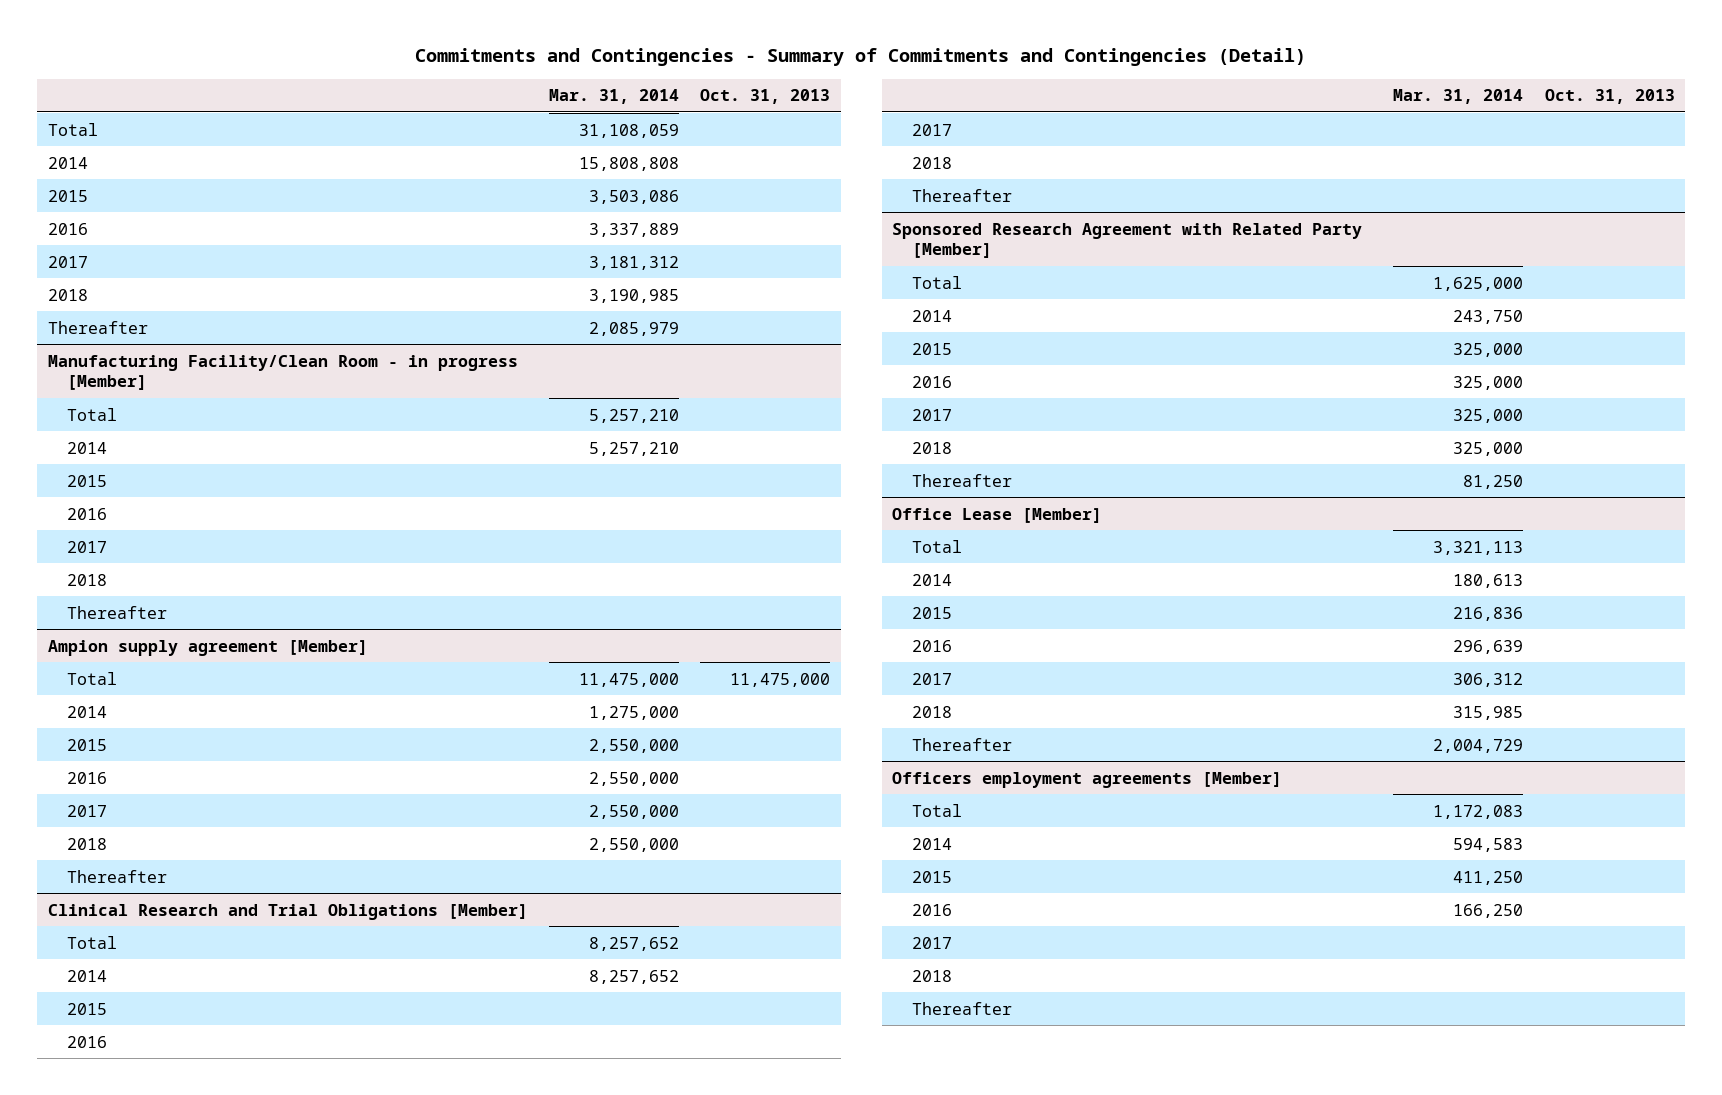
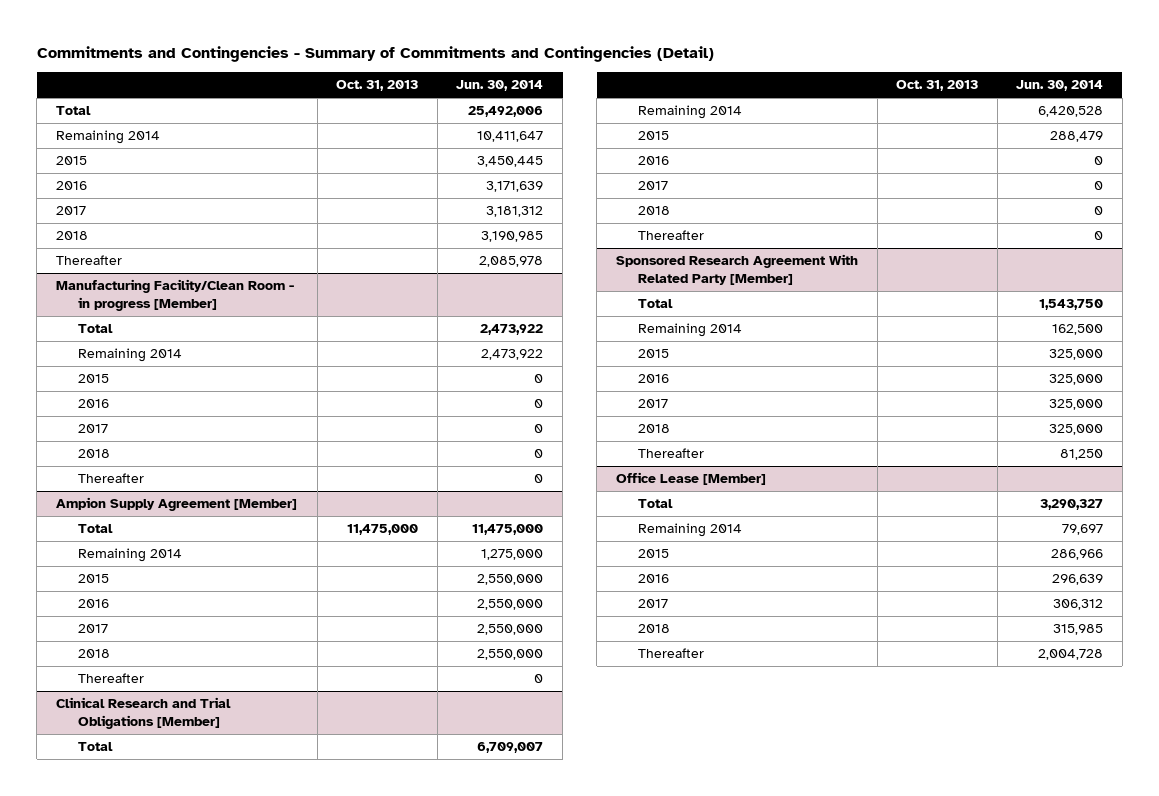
[548,89,679,105] Mar. 31, 2014 -> none
none -> [456,80,544,92] Jun. 30, 2014
[47,156,88,169] 2014 -> [56,130,161,145] Remaining 2014
[67,441,108,454] 2014 -> [77,348,182,363] Remaining 2014
[47,639,368,656] Ampion supply agreement [Member] -> [56,497,298,512] Ampion Supply Agreement [Member]
[67,705,108,718] 2014 -> [77,548,182,563] Remaining 2014
[67,969,108,982] 2014 -> [637,105,742,120] Remaining 2014
[892,222,1363,259] Sponsored Research Agreement with Related Party [Member] -> [615,254,858,286] Sponsored Research Agreement With Related Party [Member]
[911,309,952,322] 2014 -> [637,323,742,338] Remaining 2014
[911,573,952,586] 2014 -> [637,523,742,538] Remaining 2014
[892,771,1283,788] Officers employment agreements [Member] -> none
[911,803,962,817] Total -> none
[911,837,952,850] 2014 -> none
[911,870,952,883] 2015 -> none
[911,903,952,916] 2016 -> none
[911,936,952,949] 2017 -> none
[911,969,952,982] 2018 -> none
[911,1001,1012,1015] Thereafter -> none

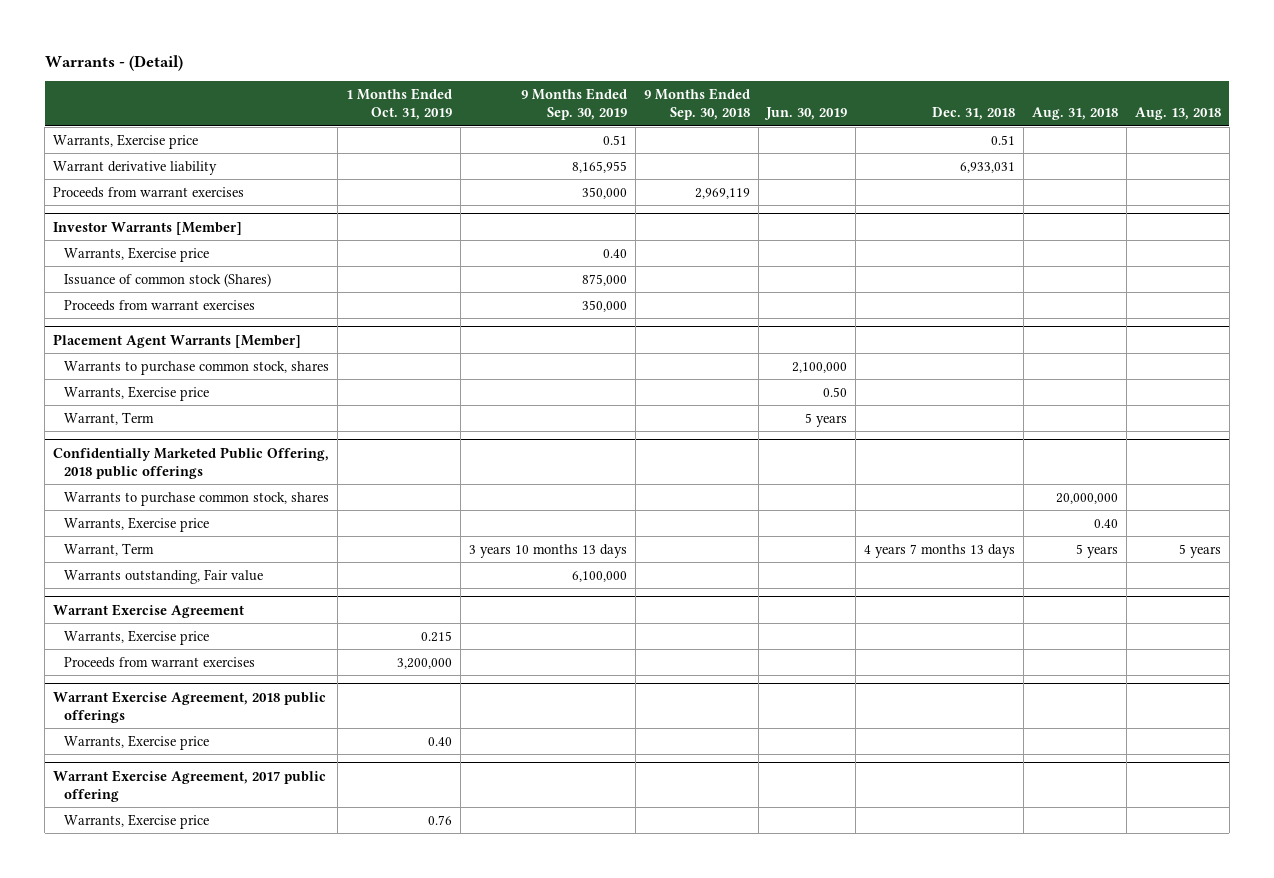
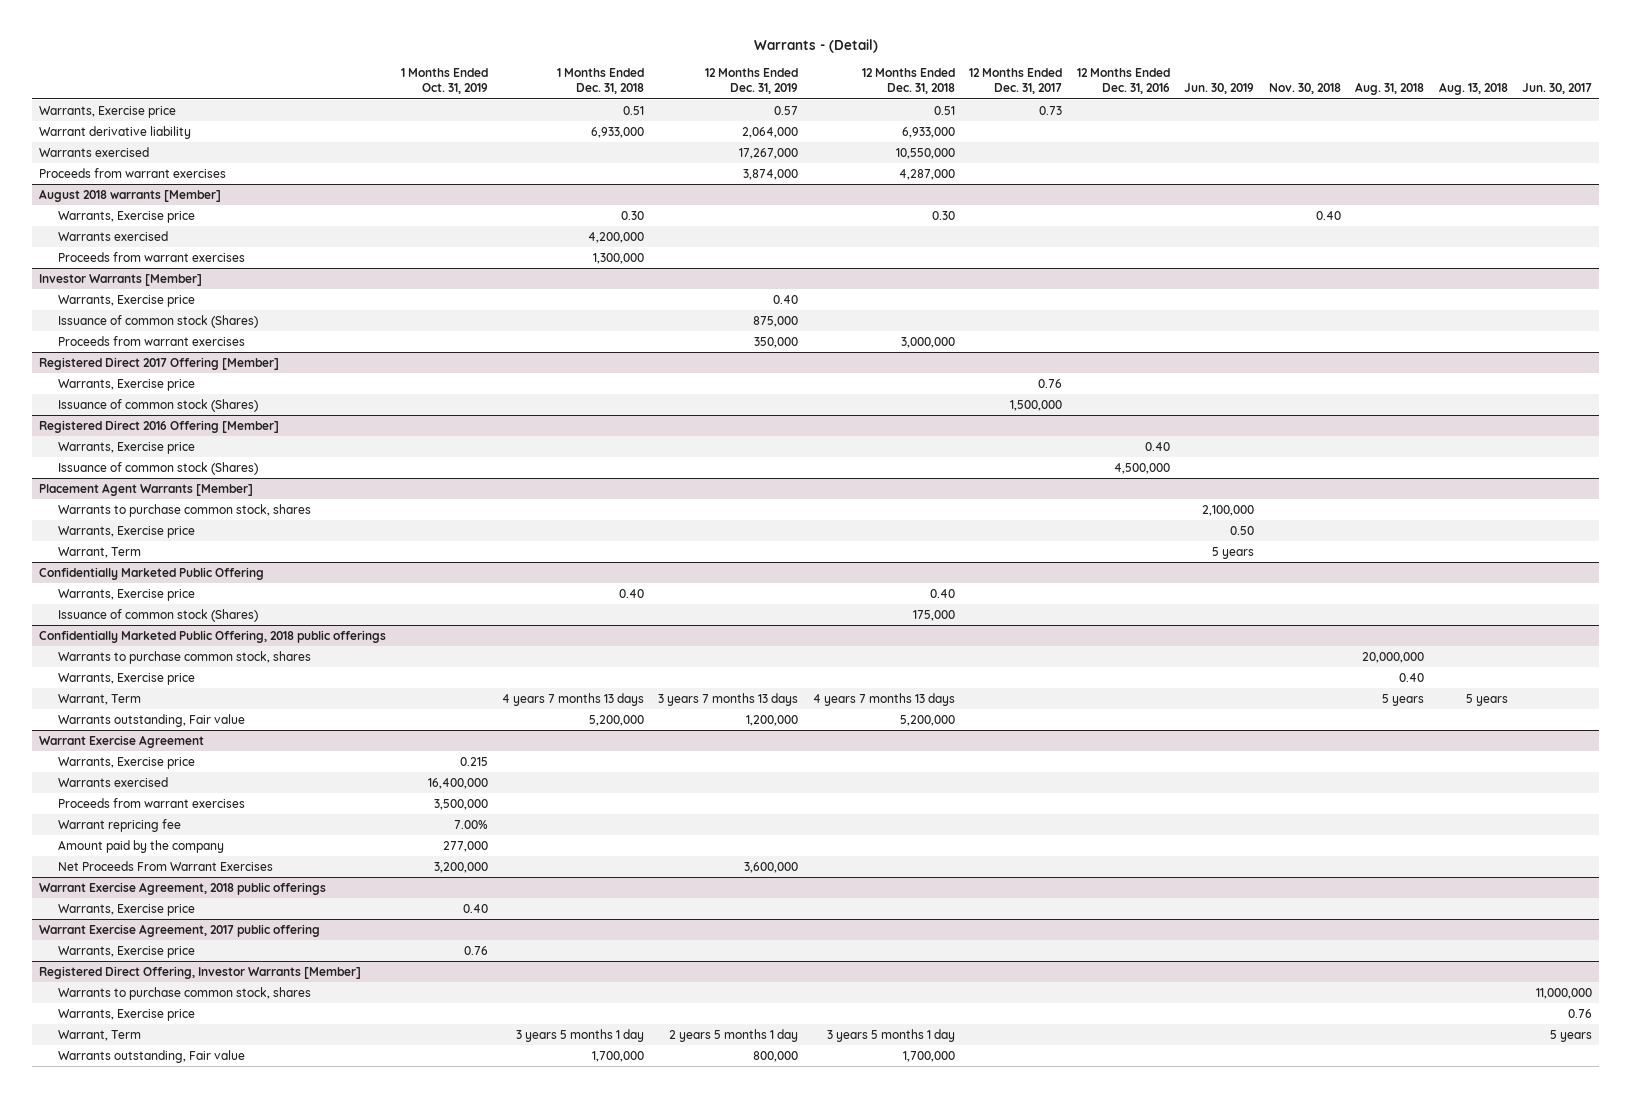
[520,88,627,121] 9 Months Ended Sep. 30, 2019 -> none
[643,88,750,121] 9 Months Ended Sep. 30, 2018 -> none
[932,107,1016,121] Dec. 31, 2018 -> none
none -> [556,67,644,95] 1 Months Ended Dec. 31, 2018
none -> [705,67,799,95] 12 Months Ended Dec. 31, 2019
none -> [861,67,955,95] 12 Months Ended Dec. 31, 2018
none -> [969,67,1063,95] 12 Months Ended Dec. 31, 2017
none -> [1076,67,1170,95] 12 Months Ended Dec. 31, 2016
none -> [1268,83,1341,95] Nov. 30, 2018
none -> [1521,83,1592,95] Jun. 30, 2017
none -> [39,146,150,157] Warrants exercised
none -> [39,188,222,202] August 2018 warrants [Member]
none -> [57,210,195,223] Warrants, Exercise price
none -> [57,230,168,241] Warrants exercised
none -> [57,251,245,262] Proceeds from warrant exercises
none -> [39,356,280,370] Registered Direct 2017 Offering [Member]
none -> [57,378,195,391] Warrants, Exercise price
none -> [57,398,258,412] Issuance of common stock (Shares)
none -> [39,419,280,433] Registered Direct 2016 Offering [Member]
none -> [57,441,195,454] Warrants, Exercise price
none -> [57,461,258,475] Issuance of common stock (Shares)
none -> [39,566,265,580] Confidentially Marketed Public Offering
none -> [57,588,195,601] Warrants, Exercise price
none -> [57,608,258,622] Issuance of common stock (Shares)
none -> [57,776,168,787] Warrants exercised
[397,657,453,669] 3,200,000 -> [433,798,488,810] 3,500,000
none -> [57,818,181,832] Warrant repricing fee
none -> [57,839,224,853] Amount paid by the company
none -> [57,860,273,871] Net Proceeds From Warrant Exercises
none -> [39,965,362,979] Registered Direct Offering, Investor Warrants [Member]
none -> [57,986,311,1000] Warrants to purchase common stock, shares
none -> [57,1008,195,1021] Warrants, Exercise price
none -> [57,1029,141,1041] Warrant, Term
none -> [57,1049,245,1063] Warrants outstanding, Fair value

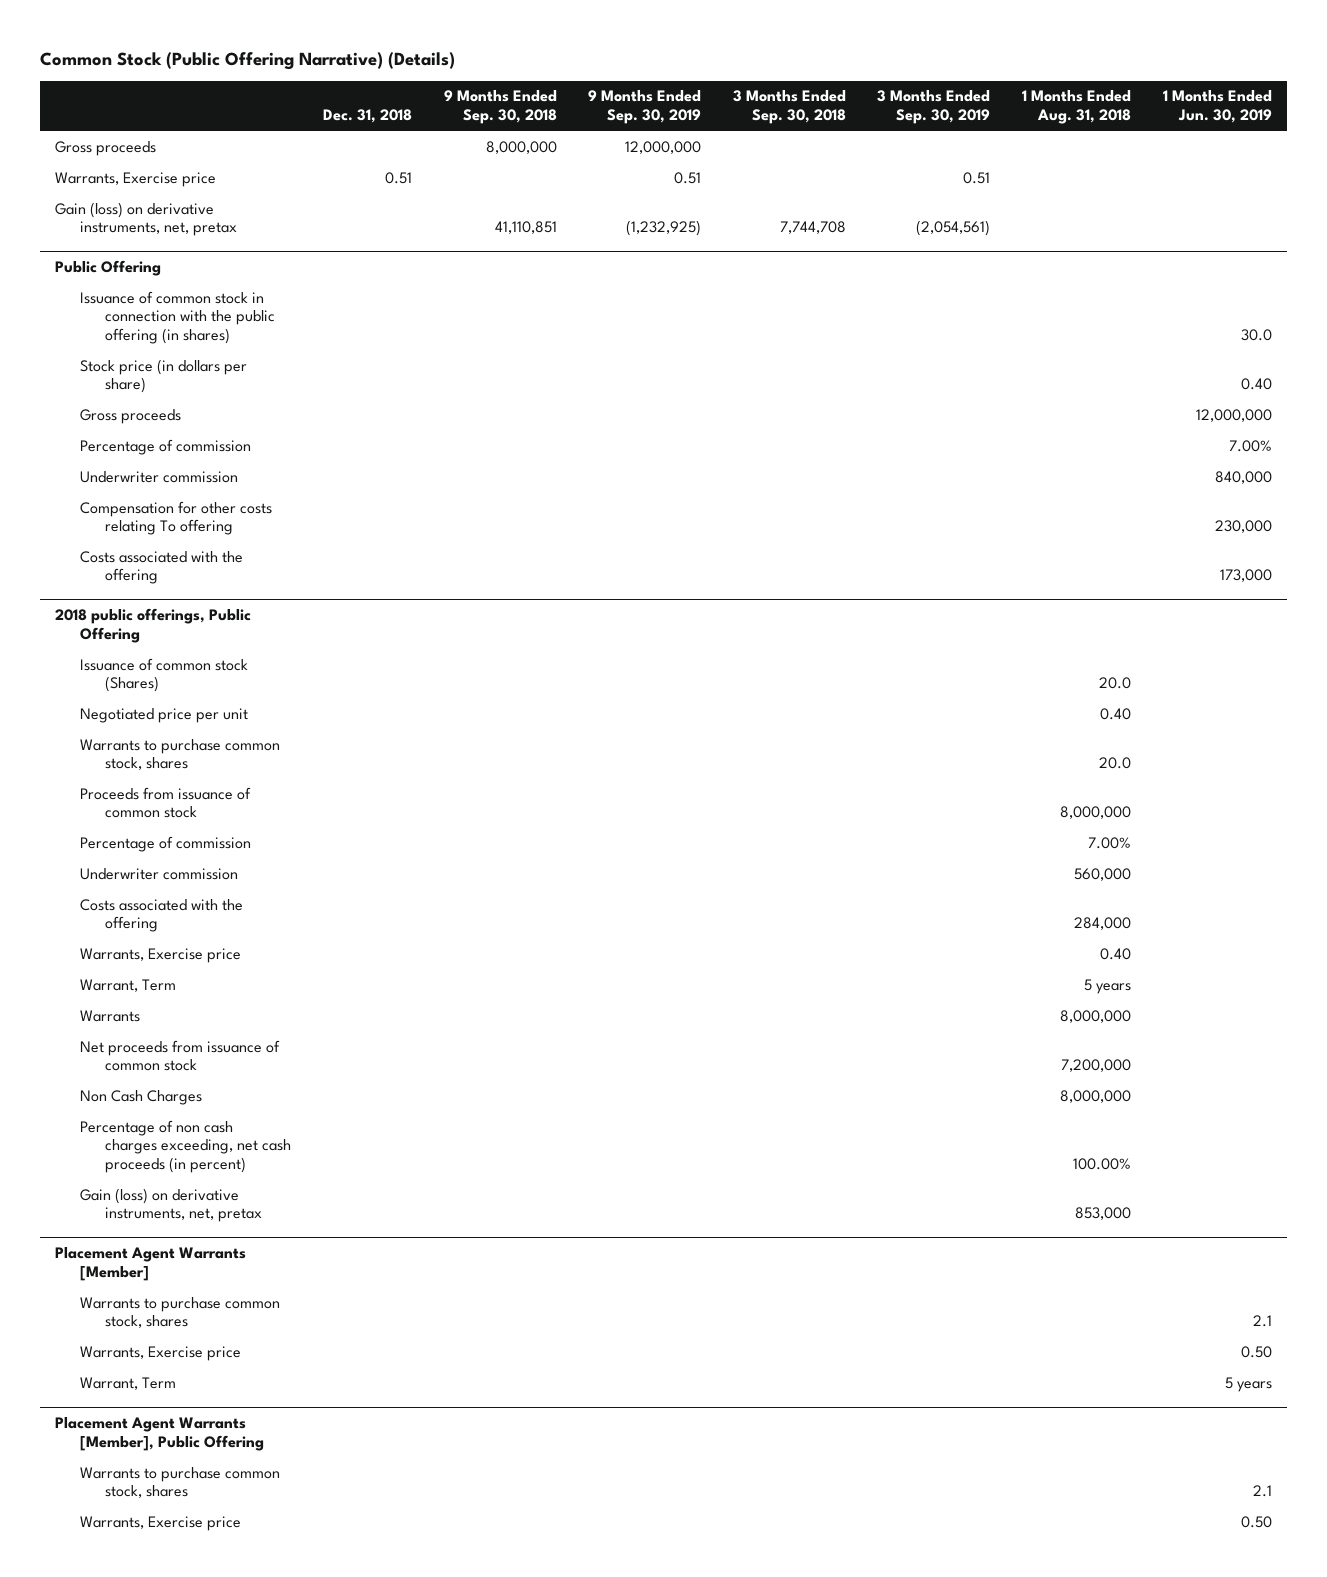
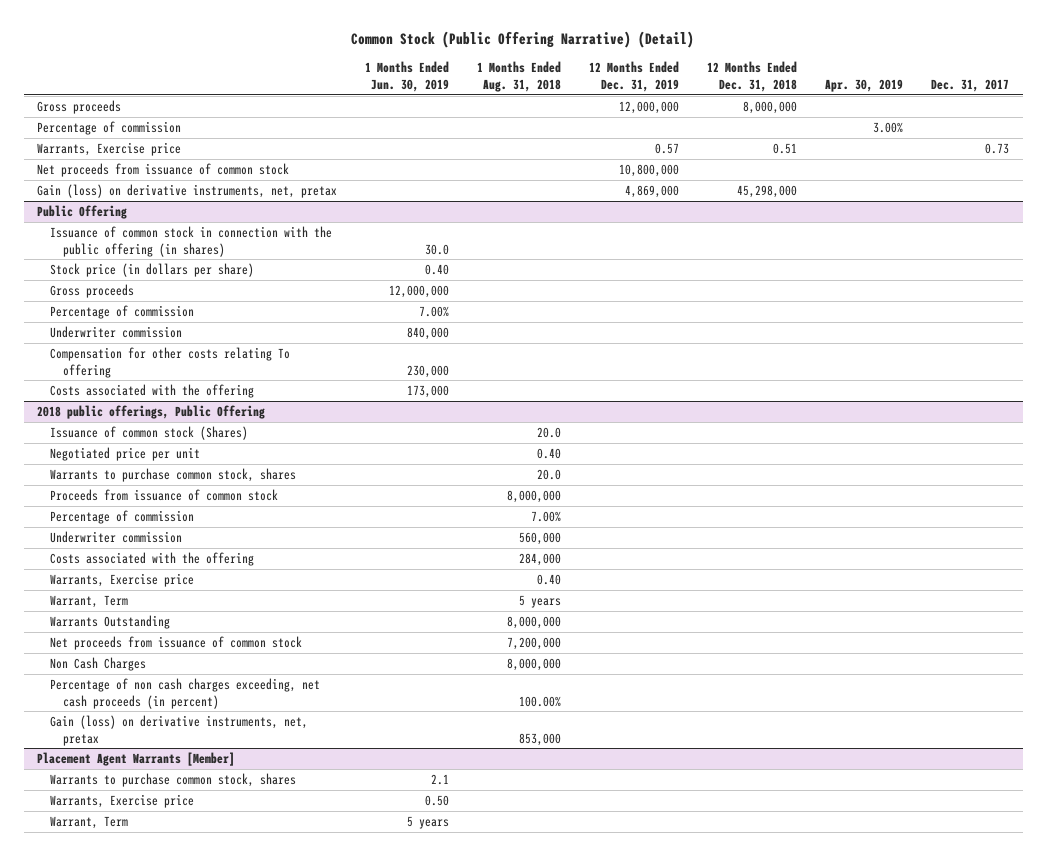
[39,51,455,70] Common Stock (Public Offering Narrative) (Details) -> [351,30,695,48] Common Stock (Public Offering Narrative) (Detail)
[323,109,413,124] Dec. 31, 2018 -> none
[443,90,557,125] 9 Months Ended Sep. 30, 2018 -> none
[588,90,702,125] 9 Months Ended Sep. 30, 2019 -> none
[732,90,846,125] 3 Months Ended Sep. 30, 2018 -> none
[877,90,991,125] 3 Months Ended Sep. 30, 2019 -> none
none -> [589,61,680,92] 12 Months Ended Dec. 31, 2019
none -> [706,61,797,92] 12 Months Ended Dec. 31, 2018
none -> [824,78,903,92] Apr. 30, 2019
none -> [930,78,1009,92] Dec. 31, 2017
none -> [37,121,182,136] Percentage of commission
none -> [37,163,290,178] Net proceeds from issuance of common stock
[80,1009,141,1022] Warrants -> [50,615,171,630] Warrants Outstanding
[55,1416,265,1451] Placement Agent Warrants [Member], Public Offering -> none
[80,1466,281,1499] Warrants to purchase common stock, shares -> none
[80,1515,242,1531] Warrants, Exercise price -> none

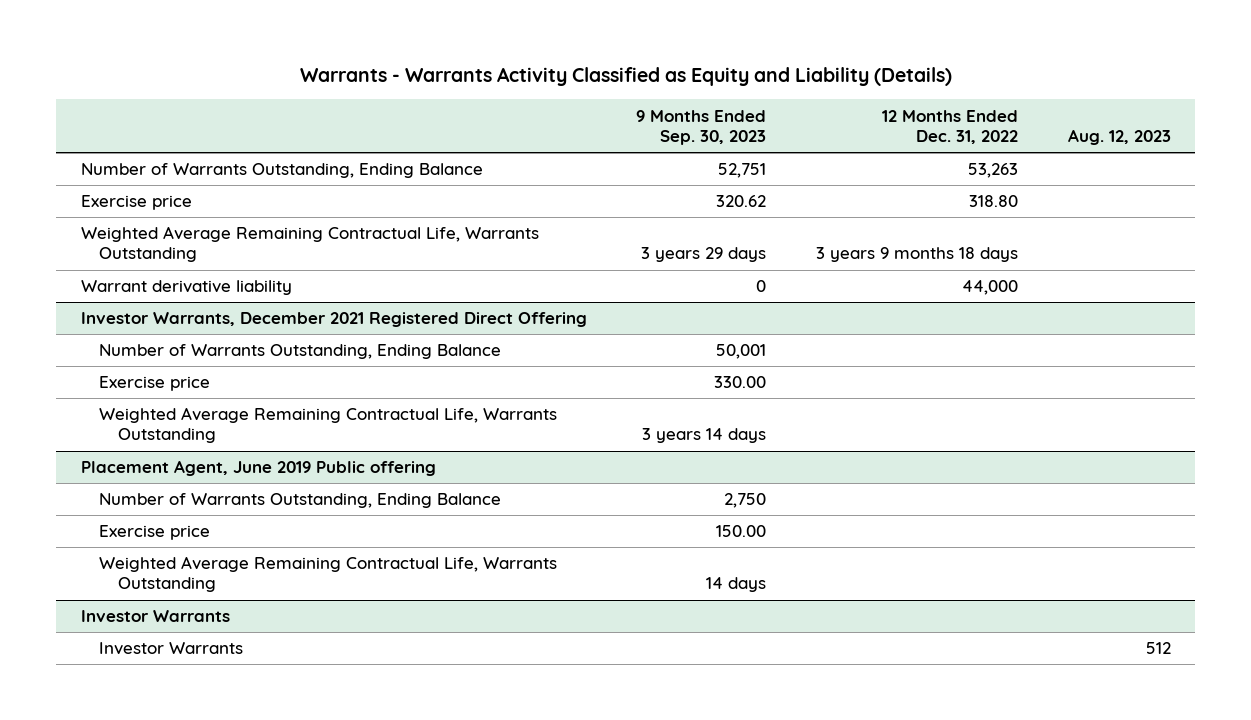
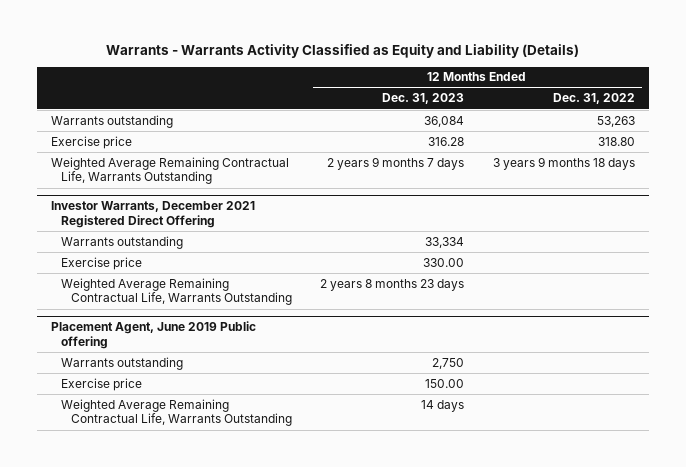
[636,109,767,145] 9 Months Ended Sep. 30, 2023 -> none
[1067,128,1171,145] Aug. 12, 2023 -> none
none -> [382,93,465,105] Dec. 31, 2023
[80,163,483,179] Number of Warrants Outstanding, Ending Balance -> [50,114,173,128] Warrants outstanding
[80,280,292,296] Warrant derivative liability -> none
[99,344,502,360] Number of Warrants Outstanding, Ending Balance -> [60,235,183,249] Warrants outstanding
[99,493,502,509] Number of Warrants Outstanding, Ending Balance -> [60,356,183,370] Warrants outstanding
[80,610,230,623] Investor Warrants -> none
[99,642,244,656] Investor Warrants -> none

